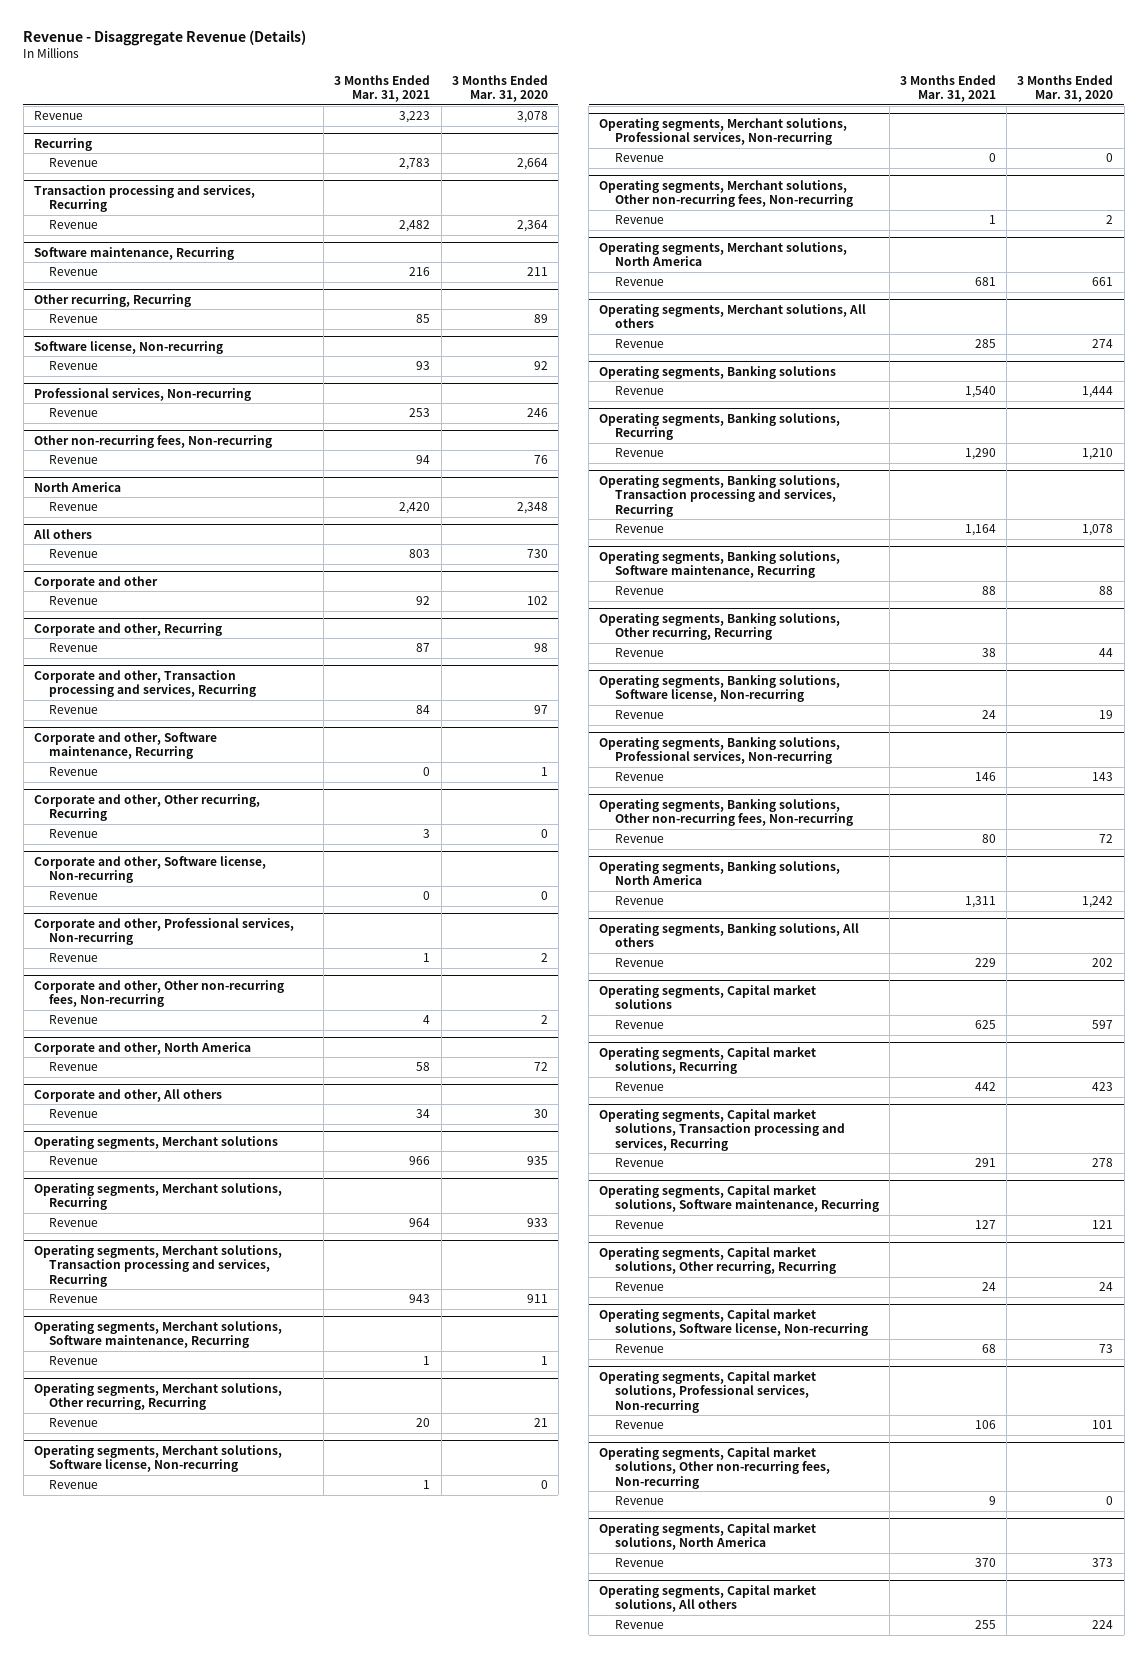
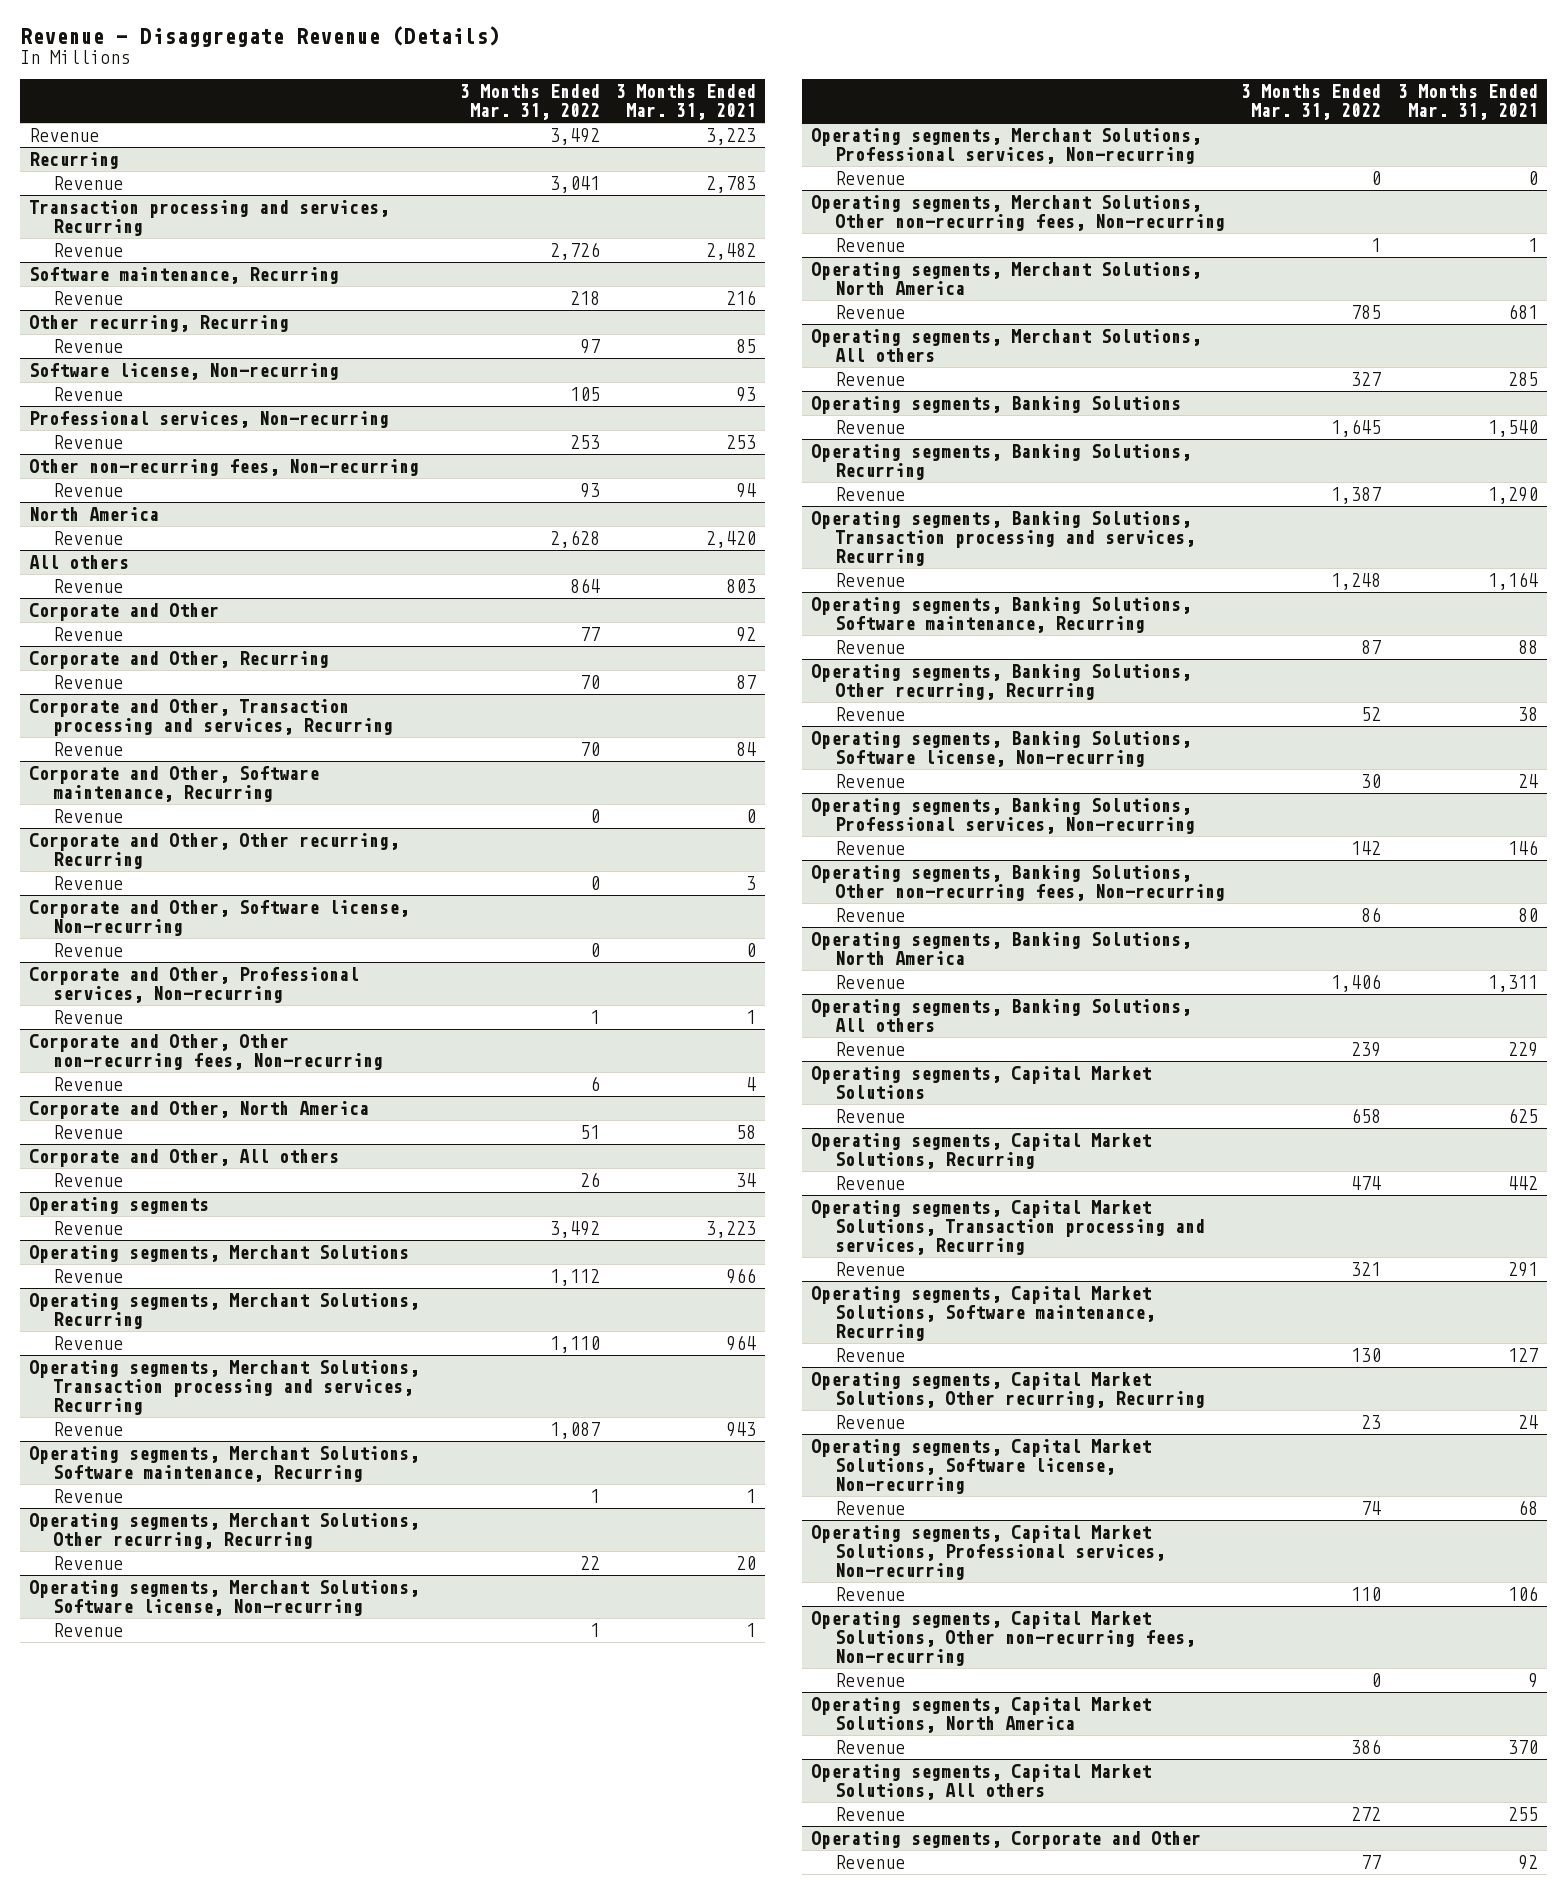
[451,74,548,103] 3 Months Ended Mar. 31, 2020 -> none
none -> [459,84,600,121] 3 Months Ended Mar. 31, 2022
[33,575,158,589] Corporate and other -> [28,603,219,622] Corporate and Other
[33,622,222,636] Corporate and other, Recurring -> [28,651,329,670] Corporate and Other, Recurring
[33,669,256,698] Corporate and other, Transaction processing and services, Recurring -> [28,699,393,736] Corporate and Other, Transaction processing and services, Recurring
[33,731,217,760] Corporate and other, Software maintenance, Recurring -> [28,766,319,802] Corporate and Other, Software maintenance, Recurring
[33,793,260,822] Corporate and other, Other recurring, Recurring -> [28,833,399,869] Corporate and Other, Other recurring, Recurring
[33,855,266,884] Corporate and other, Software license, Non-recurring -> [28,900,409,936] Corporate and Other, Software license, Non-recurring
[33,917,294,946] Corporate and other, Professional services, Non-recurring -> [28,967,359,1003] Corporate and Other, Professional services, Non-recurring
[33,979,284,1008] Corporate and other, Other non-recurring fees, Non-recurring -> [28,1034,383,1070] Corporate and Other, Other non-recurring fees, Non-recurring
[33,1041,251,1055] Corporate and other, North America -> [28,1101,369,1120] Corporate and Other, North America
[33,1088,222,1102] Corporate and other, All others -> [28,1149,339,1168] Corporate and Other, All others
none -> [28,1197,209,1216] Operating segments
none -> [52,1221,123,1236] Revenue
[33,1135,278,1149] Operating segments, Merchant solutions -> [28,1245,409,1264] Operating segments, Merchant Solutions
[33,1182,282,1211] Operating segments, Merchant solutions, Recurring -> [28,1293,419,1329] Operating segments, Merchant Solutions, Recurring
[33,1244,282,1287] Operating segments, Merchant solutions, Transaction processing and services, Recurring -> [28,1360,419,1415] Operating segments, Merchant Solutions, Transaction processing and services, Recurring
[33,1320,282,1349] Operating segments, Merchant solutions, Software maintenance, Recurring -> [28,1446,419,1482] Operating segments, Merchant Solutions, Software maintenance, Recurring
[33,1382,282,1411] Operating segments, Merchant solutions, Other recurring, Recurring -> [28,1513,419,1549] Operating segments, Merchant Solutions, Other recurring, Recurring
[33,1444,282,1473] Operating segments, Merchant solutions, Software license, Non-recurring -> [28,1580,419,1616] Operating segments, Merchant Solutions, Software license, Non-recurring
[599,117,848,146] Operating segments, Merchant solutions, Professional services, Non-recurring -> [810,128,1201,164] Operating segments, Merchant Solutions, Professional services, Non-recurring
[599,179,853,208] Operating segments, Merchant solutions, Other non-recurring fees, Non-recurring -> [810,195,1225,231] Operating segments, Merchant Solutions, Other non-recurring fees, Non-recurring
[599,241,848,267] Operating segments, Merchant solutions, North America -> [810,262,1201,295] Operating segments, Merchant Solutions, North America
[599,303,867,329] Operating segments, Merchant solutions, All others -> [810,329,1201,362] Operating segments, Merchant Solutions, All others
[599,365,837,379] Operating segments, Banking solutions -> [810,396,1181,415] Operating segments, Banking Solutions
[599,412,841,441] Operating segments, Banking solutions, Recurring -> [810,444,1191,480] Operating segments, Banking Solutions, Recurring
[599,474,841,517] Operating segments, Banking solutions, Transaction processing and services, Recurring -> [810,511,1195,566] Operating segments, Banking Solutions, Transaction processing and services, Recurring
[599,550,841,579] Operating segments, Banking solutions, Software maintenance, Recurring -> [810,597,1191,633] Operating segments, Banking Solutions, Software maintenance, Recurring
[599,612,841,641] Operating segments, Banking solutions, Other recurring, Recurring -> [810,664,1191,700] Operating segments, Banking Solutions, Other recurring, Recurring
[599,674,841,703] Operating segments, Banking solutions, Software license, Non-recurring -> [810,731,1191,767] Operating segments, Banking Solutions, Software license, Non-recurring
[599,736,841,765] Operating segments, Banking solutions, Professional services, Non-recurring -> [810,798,1195,834] Operating segments, Banking Solutions, Professional services, Non-recurring
[599,798,853,827] Operating segments, Banking solutions, Other non-recurring fees, Non-recurring -> [810,865,1225,901] Operating segments, Banking Solutions, Other non-recurring fees, Non-recurring
[599,860,841,886] Operating segments, Banking solutions, North America -> [810,932,1191,965] Operating segments, Banking Solutions, North America
[599,922,860,948] Operating segments, Banking solutions, All others -> [810,999,1191,1032] Operating segments, Banking Solutions, All others
[599,984,817,1010] Operating segments, Capital market solutions -> [810,1066,1151,1099] Operating segments, Capital Market Solutions
[599,1046,817,1075] Operating segments, Capital market solutions, Recurring -> [810,1133,1151,1169] Operating segments, Capital Market Solutions, Recurring
[599,1108,845,1151] Operating segments, Capital market solutions, Transaction processing and services, Recurring -> [810,1200,1205,1255] Operating segments, Capital Market Solutions, Transaction processing and services, Recurring
[599,1184,879,1213] Operating segments, Capital market solutions, Software maintenance, Recurring -> [810,1286,1155,1341] Operating segments, Capital Market Solutions, Software maintenance, Recurring
[599,1246,836,1275] Operating segments, Capital market solutions, Other recurring, Recurring -> [810,1372,1205,1408] Operating segments, Capital Market Solutions, Other recurring, Recurring
[599,1308,868,1337] Operating segments, Capital market solutions, Software license, Non-recurring -> [810,1439,1151,1494] Operating segments, Capital Market Solutions, Software license, Non-recurring
[599,1370,817,1413] Operating segments, Capital market solutions, Professional services, Non-recurring -> [810,1525,1165,1580] Operating segments, Capital Market Solutions, Professional services, Non-recurring
[599,1446,830,1489] Operating segments, Capital market solutions, Other non-recurring fees, Non-recurring -> [810,1611,1195,1666] Operating segments, Capital Market Solutions, Other non-recurring fees, Non-recurring
[599,1522,817,1551] Operating segments, Capital market solutions, North America -> [810,1697,1151,1733] Operating segments, Capital Market Solutions, North America
[599,1584,817,1613] Operating segments, Capital market solutions, All others -> [810,1764,1151,1800] Operating segments, Capital Market Solutions, All others
none -> [810,1831,1201,1850] Operating segments, Corporate and Other
none -> [834,1855,905,1870] Revenue

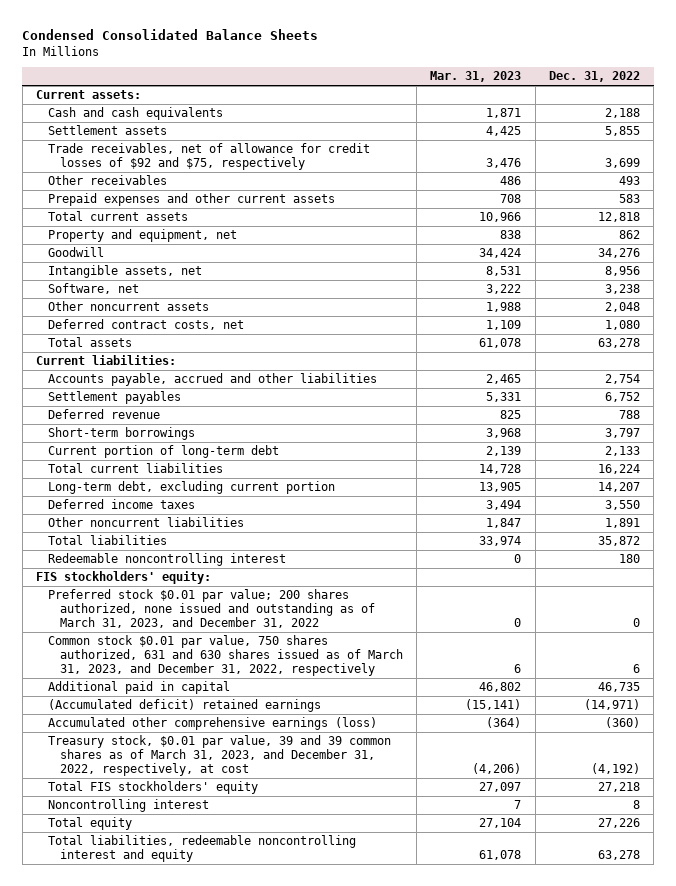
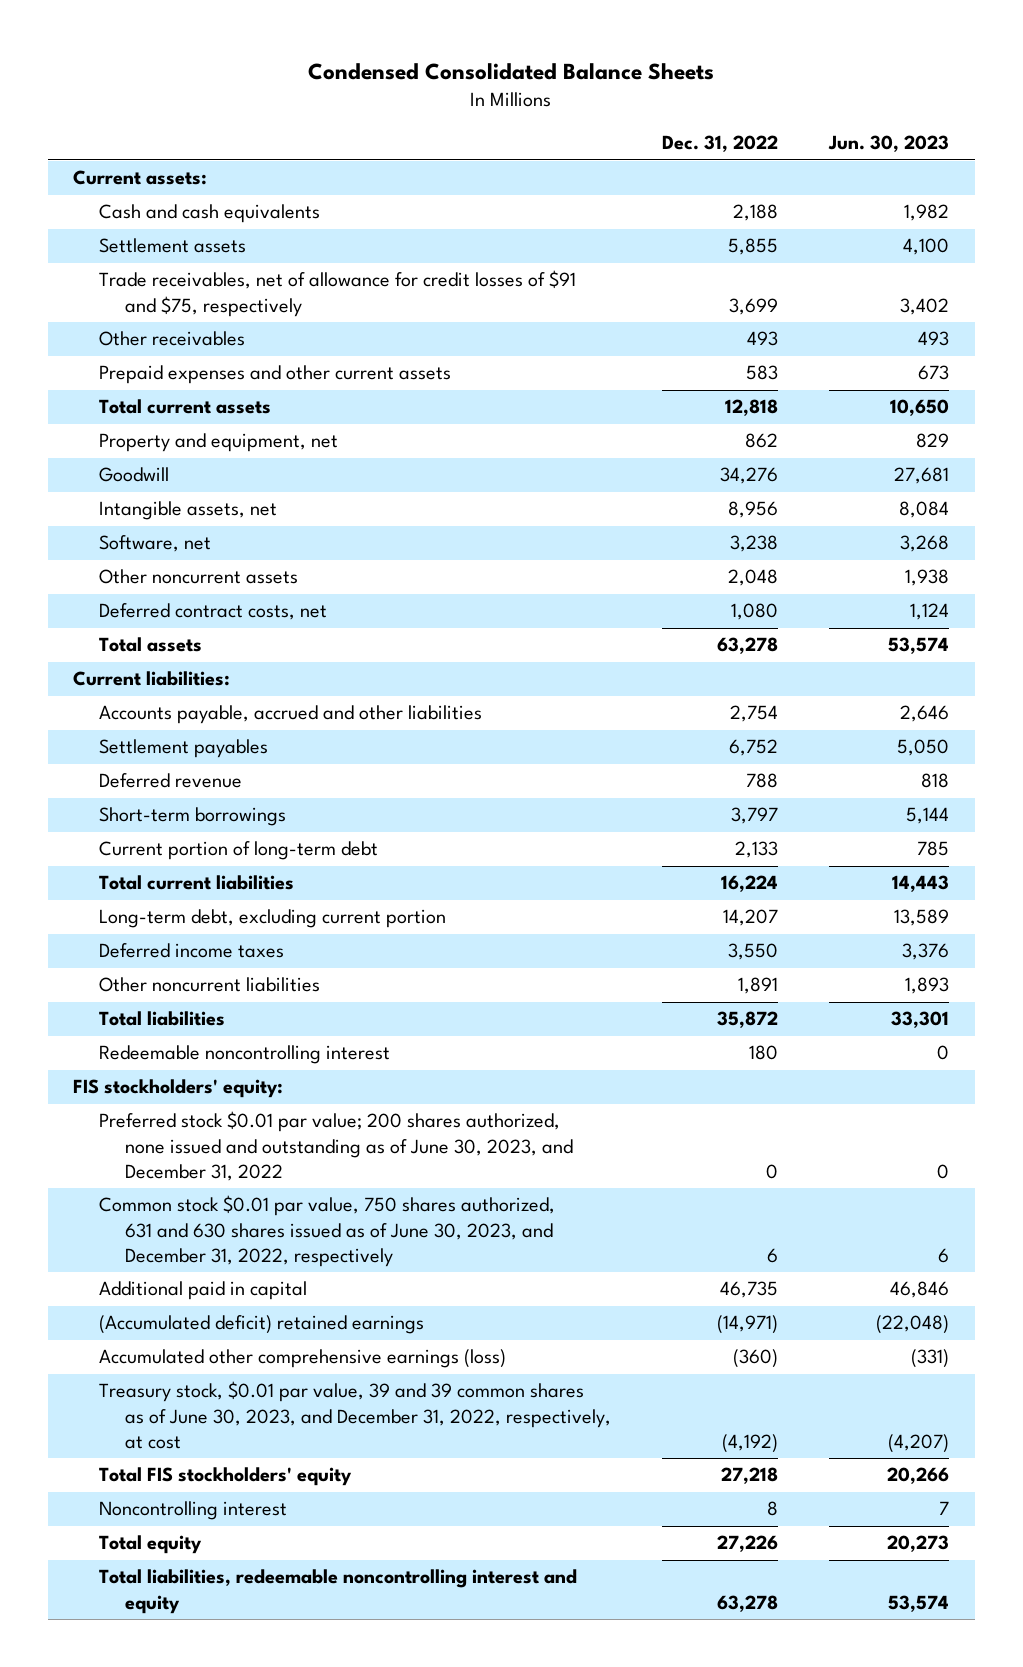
[430,71,522,83] Mar. 31, 2023 -> none
none -> [828,135,950,153] Jun. 30, 2023
[47,143,370,171] Trade receivables, net of allowance for credit losses of $92 and $75, respectively -> [99,270,577,317] Trade receivables, net of allowance for credit losses of $91 and $75, respectively
[47,589,375,629] Preferred stock $0.01 par value; 200 shares authorized, none issued and outstanding as of March 31, 2023, and December 31, 2022 -> [99,1111,574,1182] Preferred stock $0.01 par value; 200 shares authorized, none issued and outstanding as of June 30, 2023, and December 31, 2022
[47,635,403,677] Common stock $0.01 par value, 750 shares authorized, 631 and 630 shares issued as of March 31, 2023, and December 31, 2022, respectively -> [99,1195,556,1268] Common stock $0.01 par value, 750 shares authorized, 631 and 630 shares issued as of June 30, 2023, and December 31, 2022, respectively
[47,735,391,777] Treasury stock, $0.01 par value, 39 and 39 common shares as of March 31, 2023, and December 31, 2022, respectively, at cost -> [99,1381,612,1450] Treasury stock, $0.01 par value, 39 and 39 common shares as of June 30, 2023, and December 31, 2022, respectively, at cost

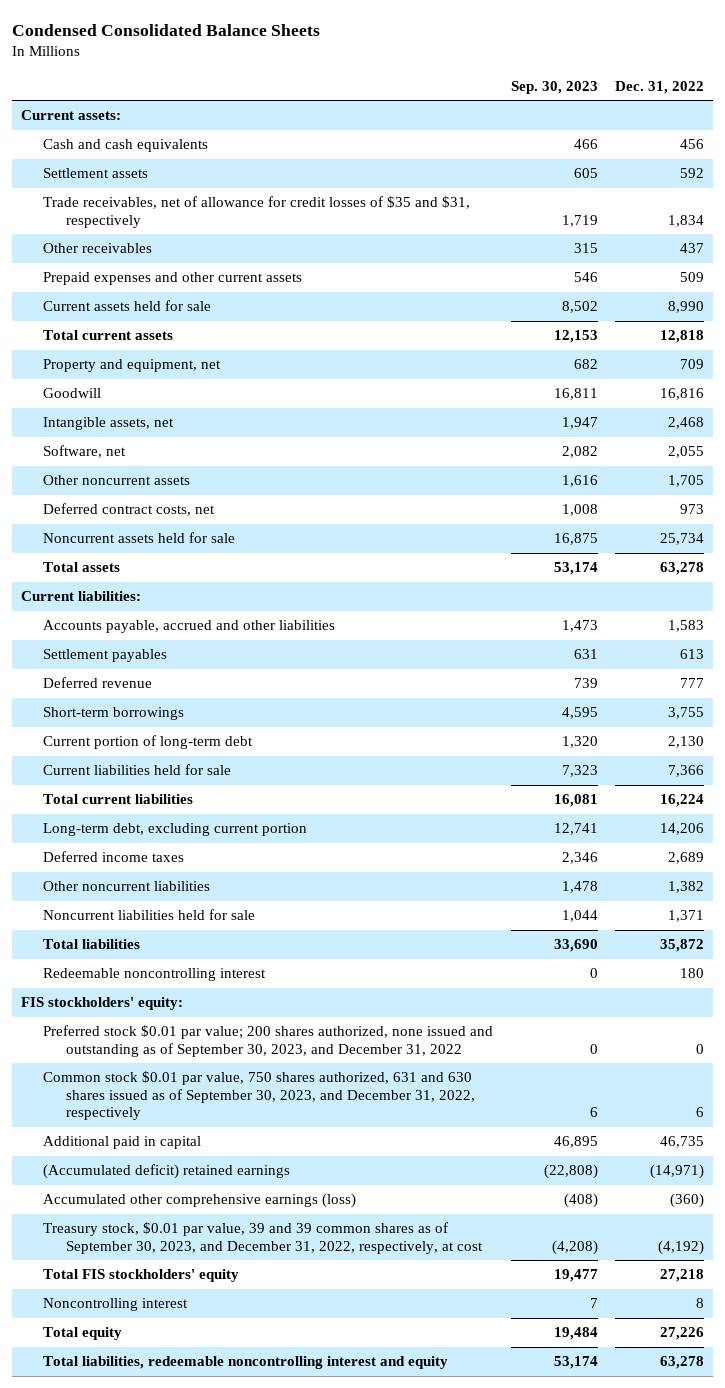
[828,135,950,153] Jun. 30, 2023 -> none
none -> [510,80,598,94] Sep. 30, 2023
[733,204,779,222] 2,188 -> [679,139,704,150] 456
[728,238,779,256] 5,855 -> [679,168,704,179] 592
[99,270,577,317] Trade receivables, net of allowance for credit losses of $91 and $75, respectively -> [43,196,471,228] Trade receivables, net of allowance for credit losses of $35 and $31, respectively
[729,297,779,315] 3,699 -> [667,214,704,227] 1,834
[747,331,779,347] 493 -> [679,243,704,254] 437
[746,365,779,381] 583 -> [679,272,704,283] 509
none -> [43,300,212,312] Current assets held for sale
[745,433,779,449] 862 -> [679,359,704,370] 709
[720,467,779,485] 34,276 -> [659,388,704,401] 16,816
[728,501,779,519] 8,956 -> [667,417,704,430] 2,468
[730,535,779,553] 3,238 -> [667,446,704,459] 2,055
[728,569,779,587] 2,048 -> [667,475,704,488] 1,705
[731,603,779,621] 1,080 -> [679,504,704,515] 973
none -> [43,532,236,544] Noncurrent assets held for sale
[730,705,779,723] 2,754 -> [667,620,704,633] 1,583
[729,739,779,757] 6,752 -> [679,649,704,660] 613
[746,773,779,789] 788 -> [679,678,704,689] 777
[731,807,779,825] 3,797 -> [667,707,704,720] 3,755
[735,841,779,859] 2,133 -> [667,736,704,749] 2,130
none -> [43,764,232,776] Current liabilities held for sale
[723,909,779,927] 14,207 -> [659,823,704,836] 14,206
[728,943,779,961] 3,550 -> [667,852,704,865] 2,689
[738,977,779,995] 1,891 -> [667,881,704,894] 1,382
none -> [43,909,256,921] Noncurrent liabilities held for sale
[99,1111,574,1182] Preferred stock $0.01 par value; 200 shares authorized, none issued and outstanding as of June 30, 2023, and December 31, 2022 -> [43,1025,494,1057] Preferred stock $0.01 par value; 200 shares authorized, none issued and outstanding as of September 30, 2023, and December 31, 2022
[99,1195,556,1268] Common stock $0.01 par value, 750 shares authorized, 631 and 630 shares issued as of June 30, 2023, and December 31, 2022, respectively -> [43,1071,475,1121] Common stock $0.01 par value, 750 shares authorized, 631 and 630 shares issued as of September 30, 2023, and December 31, 2022, respectively
[99,1381,612,1450] Treasury stock, $0.01 par value, 39 and 39 common shares as of June 30, 2023, and December 31, 2022, respectively, at cost -> [43,1222,483,1254] Treasury stock, $0.01 par value, 39 and 39 common shares as of September 30, 2023, and December 31, 2022, respectively, at cost

